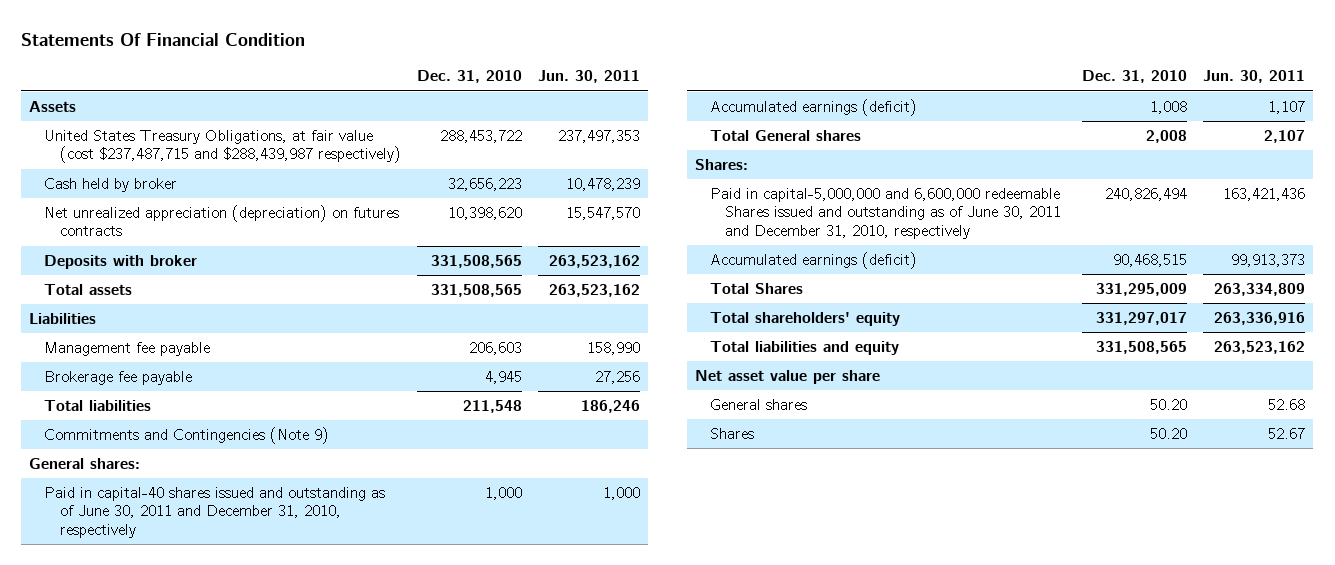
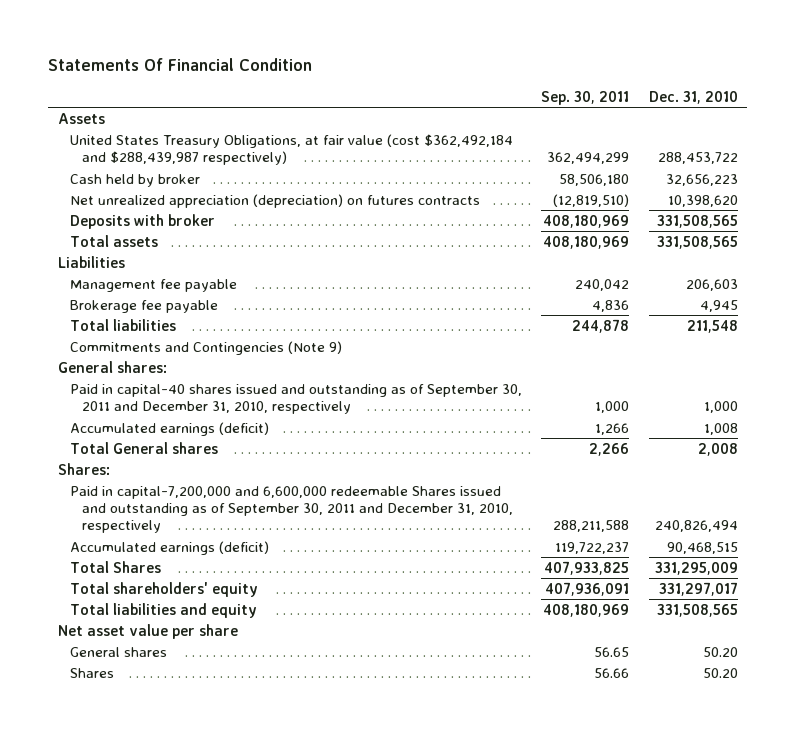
[537,70,640,84] Jun. 30, 2011 -> none
none -> [541,90,630,105] Sep. 30, 2011
[44,130,401,164] United States Treasury Obligations, at fair value (cost $237,487,715 and $288,439,987 respectively) -> [69,133,513,166] United States Treasury Obligations, at fair value (cost $362,492,184 and $288,439,987 respectively)
[44,487,386,538] Paid in capital-40 shares issued and outstanding as of June 30, 2011 and December 31, 2010, respectively -> [69,383,522,415] Paid in capital-40 shares issued and outstanding as of September 30, 2011 and December 31, 2010, respectively
[710,188,1062,239] Paid in capital-5,000,000 and 6,600,000 redeemable Shares issued and outstanding as of June 30, 2011 and December 31, 2010, respectively -> [69,485,513,534] Paid in capital-7,200,000 and 6,600,000 redeemable Shares issued and outstanding as of September 30, 2011 and December 31, 2010, respectively

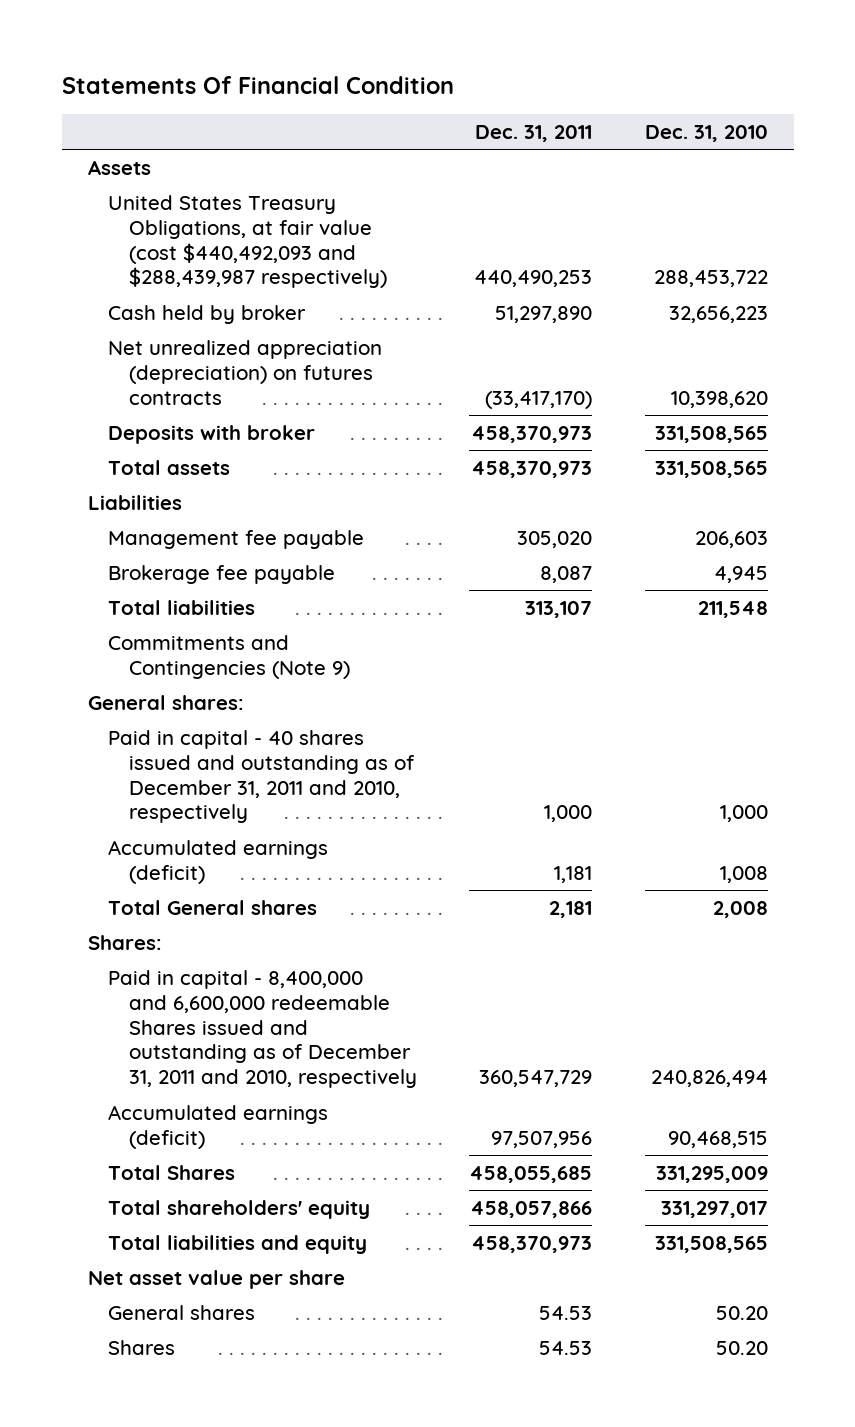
[541,90,630,105] Sep. 30, 2011 -> none
none -> [475,124,593,142] Dec. 31, 2011
[69,133,513,166] United States Treasury Obligations, at fair value (cost $362,492,184 and $288,439,987 respectively) -> [108,194,387,289] United States Treasury Obligations, at fair value (cost $440,492,093 and $288,439,987 respectively)
[69,383,522,415] Paid in capital-40 shares issued and outstanding as of September 30, 2011 and December 31, 2010, respectively -> [108,729,415,824] Paid in capital - 40 shares issued and outstanding as of December 31, 2011 and 2010, respectively
[69,485,513,534] Paid in capital-7,200,000 and 6,600,000 redeemable Shares issued and outstanding as of September 30, 2011 and December 31, 2010, respectively -> [108,969,417,1089] Paid in capital - 8,400,000 and 6,600,000 redeemable Shares issued and outstanding as of December 31, 2011 and 2010, respectively

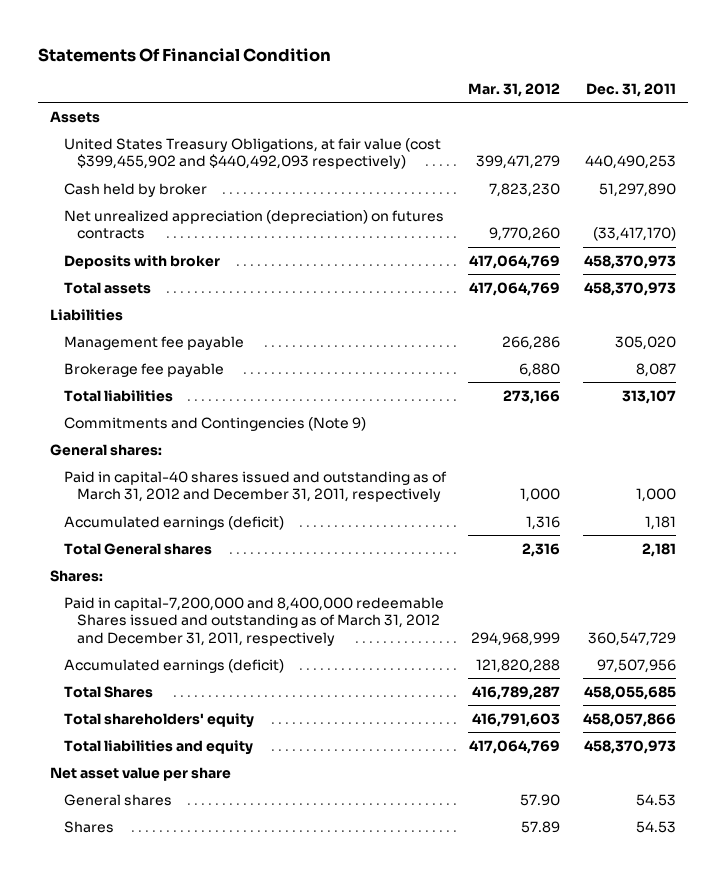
[644,124,768,142] Dec. 31, 2010 -> none
none -> [468,82,561,97] Mar. 31, 2012
[108,194,387,289] United States Treasury Obligations, at fair value (cost $440,492,093 and $288,439,987 respectively) -> [63,137,441,170] United States Treasury Obligations, at fair value (cost $399,455,902 and $440,492,093 respectively)
[108,729,415,824] Paid in capital - 40 shares issued and outstanding as of December 31, 2011 and 2010, respectively -> [63,470,447,503] Paid in capital-40 shares issued and outstanding as of March 31, 2012 and December 31, 2011, respectively
[108,969,417,1089] Paid in capital - 8,400,000 and 6,600,000 redeemable Shares issued and outstanding as of December 31, 2011 and 2010, respectively -> [63,596,444,646] Paid in capital-7,200,000 and 8,400,000 redeemable Shares issued and outstanding as of March 31, 2012 and December 31, 2011, respectively

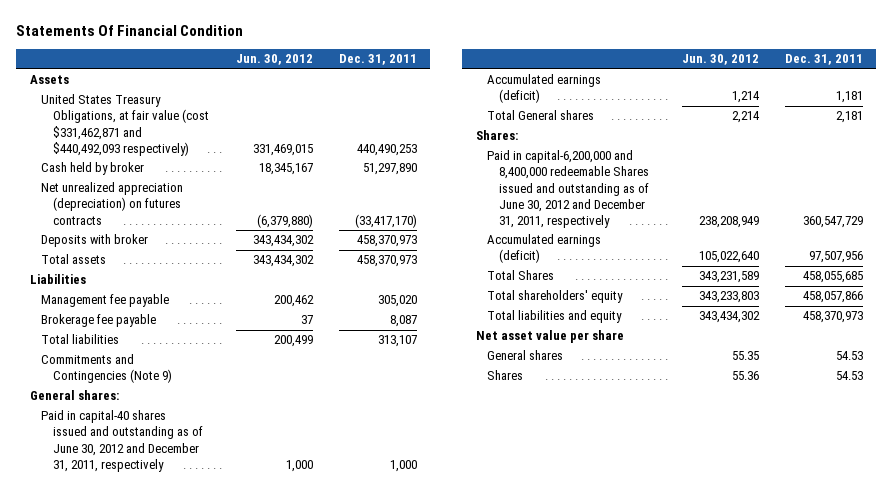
[468,82,561,97] Mar. 31, 2012 -> none
none -> [235,54,313,66] Jun. 30, 2012
[63,137,441,170] United States Treasury Obligations, at fair value (cost $399,455,902 and $440,492,093 respectively) -> [41,94,209,156] United States Treasury Obligations, at fair value (cost $331,462,871 and $440,492,093 respectively)
[63,470,447,503] Paid in capital-40 shares issued and outstanding as of March 31, 2012 and December 31, 2011, respectively -> [41,410,203,472] Paid in capital-40 shares issued and outstanding as of June 30, 2012 and December 31, 2011, respectively
[63,596,444,646] Paid in capital-7,200,000 and 8,400,000 redeemable Shares issued and outstanding as of March 31, 2012 and December 31, 2011, respectively -> [487,150,650,228] Paid in capital-6,200,000 and 8,400,000 redeemable Shares issued and outstanding as of June 30, 2012 and December 31, 2011, respectively

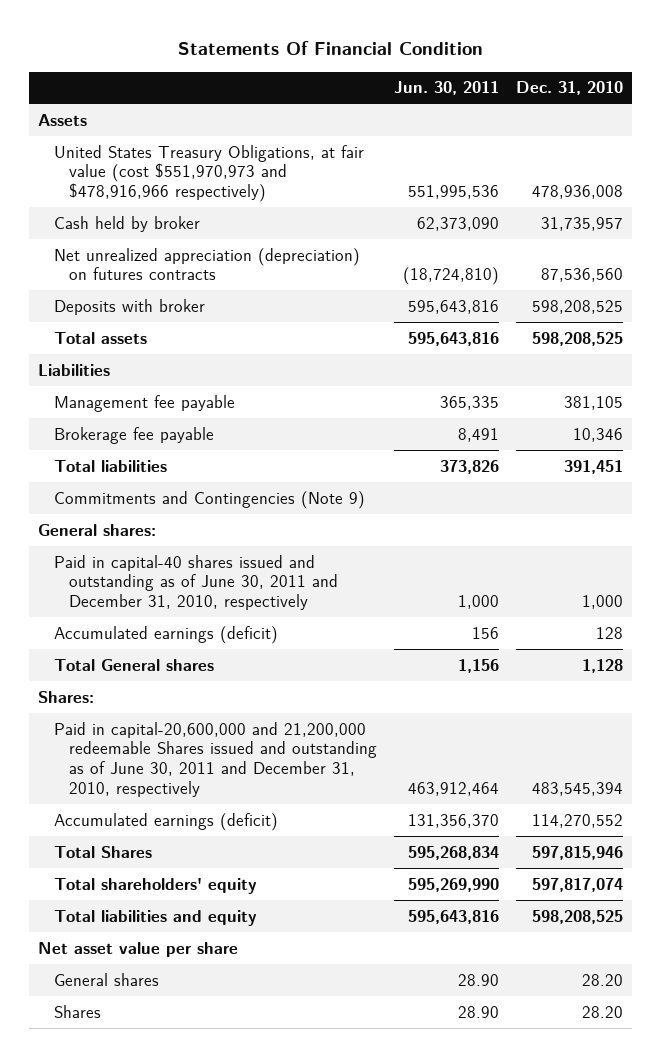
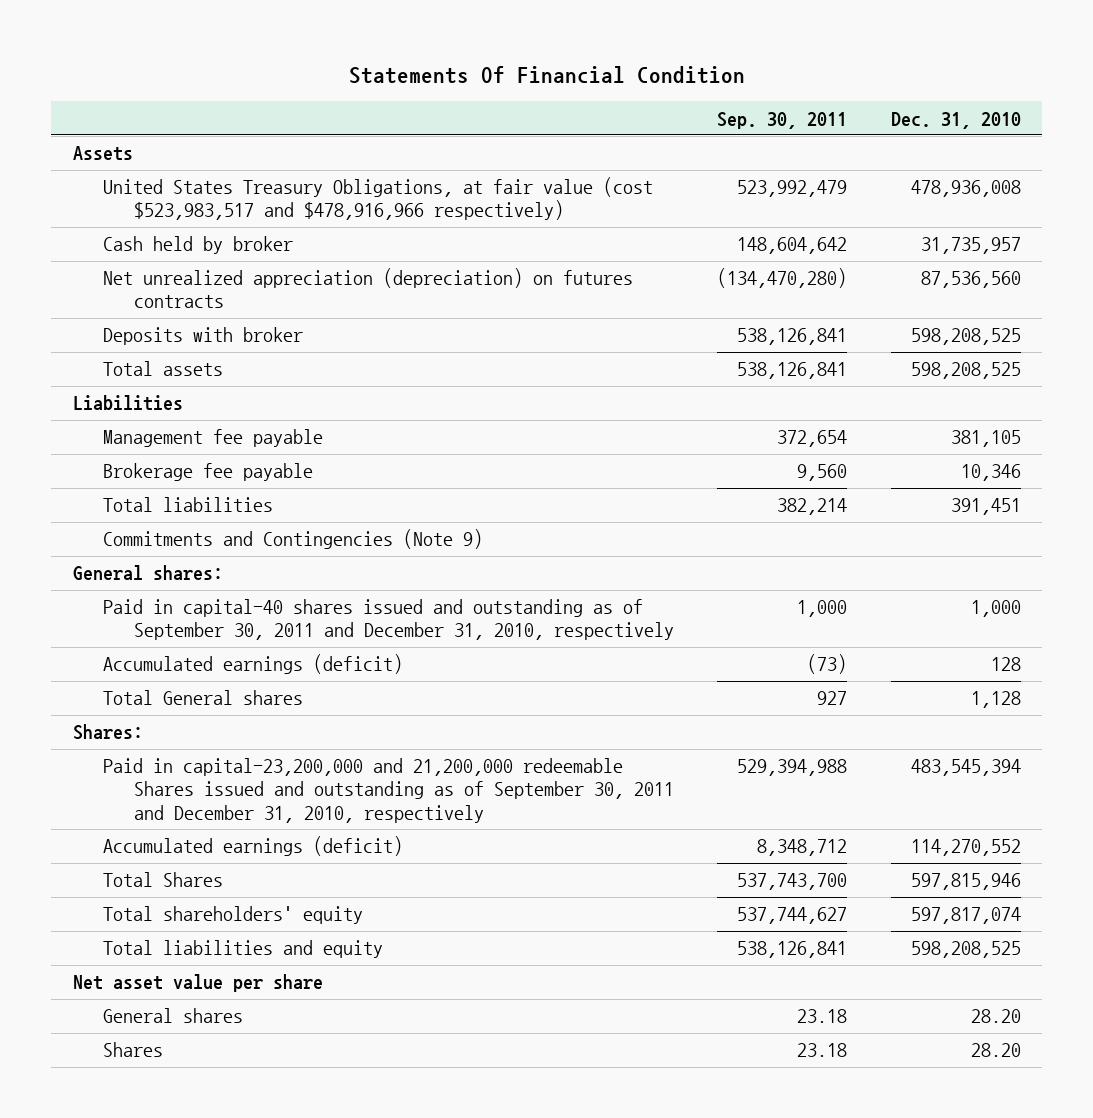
[394,81,500,96] Jun. 30, 2011 -> none
none -> [717,111,848,129] Sep. 30, 2011
[53,144,364,203] United States Treasury Obligations, at fair value (cost $551,970,973 and $478,916,966 respectively) -> [103,177,654,221] United States Treasury Obligations, at fair value (cost $523,983,517 and $478,916,966 respectively)
[53,554,339,611] Paid in capital-40 shares issued and outstanding as of June 30, 2011 and December 31, 2010, respectively -> [103,599,675,641] Paid in capital-40 shares issued and outstanding as of September 30, 2011 and December 31, 2010, respectively
[53,721,378,797] Paid in capital-20,600,000 and 21,200,000 redeemable Shares issued and outstanding as of June 30, 2011 and December 31, 2010, respectively -> [103,758,675,823] Paid in capital-23,200,000 and 21,200,000 redeemable Shares issued and outstanding as of September 30, 2011 and December 31, 2010, respectively

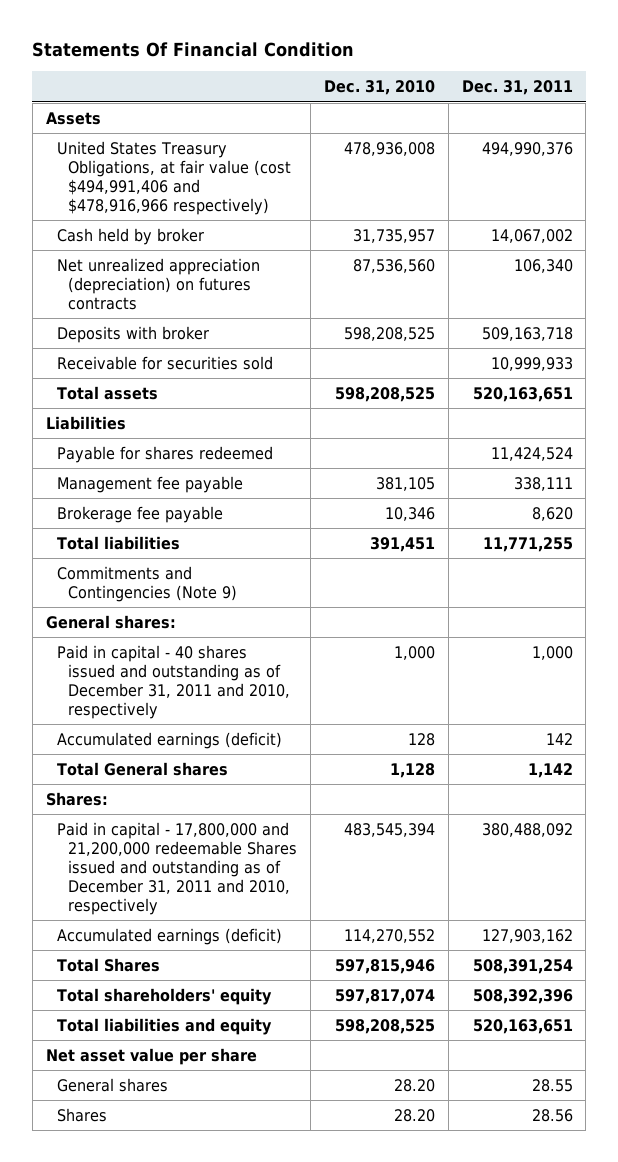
[717,111,848,129] Sep. 30, 2011 -> none
none -> [461,80,573,96] Dec. 31, 2011
[103,177,654,221] United States Treasury Obligations, at fair value (cost $523,983,517 and $478,916,966 respectively) -> [57,140,292,215] United States Treasury Obligations, at fair value (cost $494,991,406 and $478,916,966 respectively)
none -> [57,355,274,370] Receivable for securities sold
none -> [57,445,274,463] Payable for shares redeemed
[103,599,675,641] Paid in capital-40 shares issued and outstanding as of September 30, 2011 and December 31, 2010, respectively -> [57,644,291,719] Paid in capital - 40 shares issued and outstanding as of December 31, 2011 and 2010, respectively
[103,758,675,823] Paid in capital-23,200,000 and 21,200,000 redeemable Shares issued and outstanding as of September 30, 2011 and December 31, 2010, respectively -> [57,821,298,915] Paid in capital - 17,800,000 and 21,200,000 redeemable Shares issued and outstanding as of December 31, 2011 and 2010, respectively

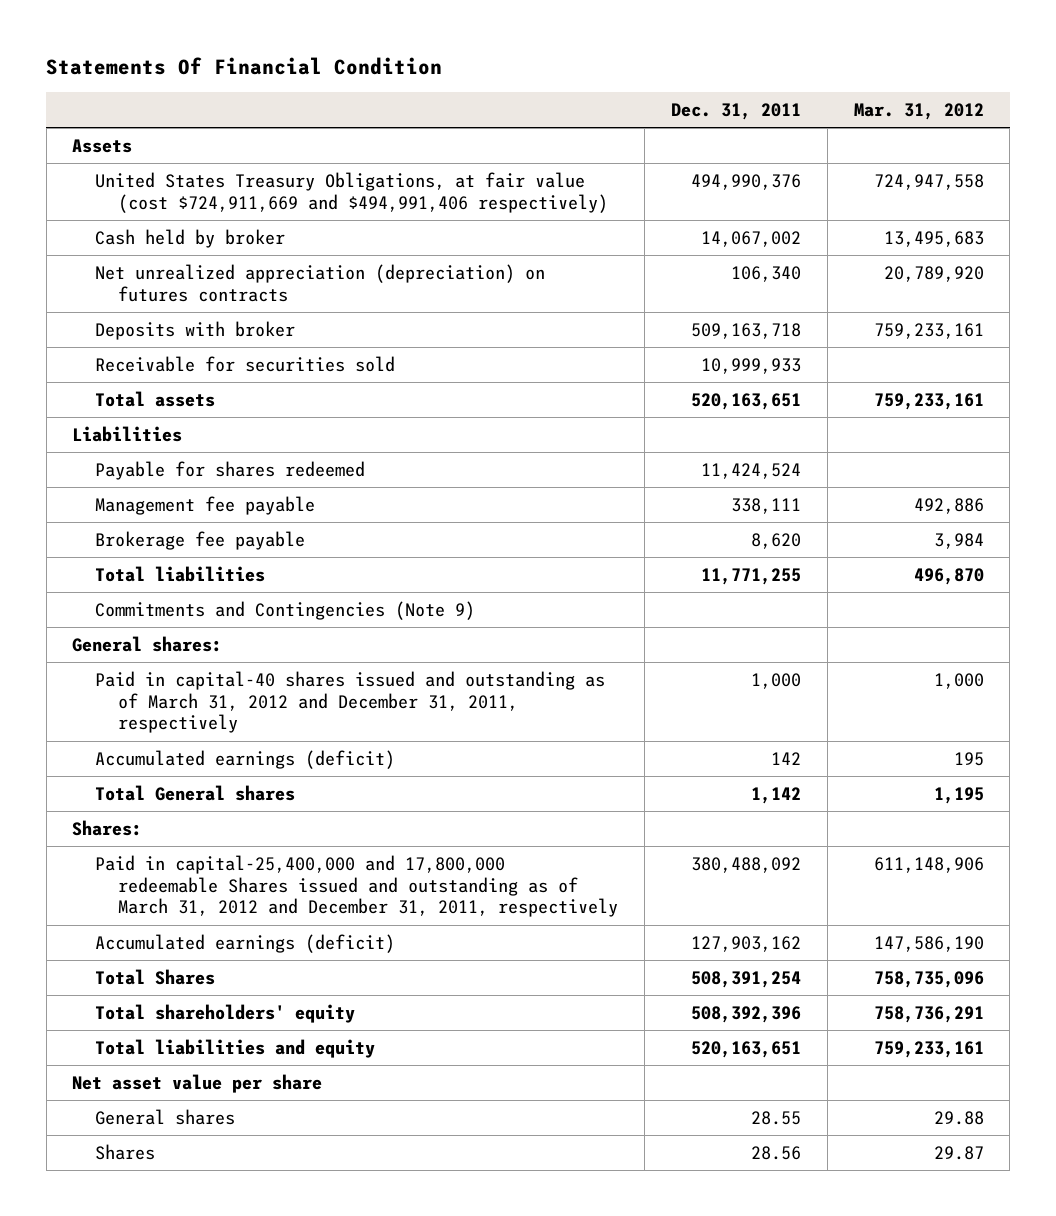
[323,80,435,96] Dec. 31, 2010 -> none
none -> [853,102,984,120] Mar. 31, 2012
[57,140,292,215] United States Treasury Obligations, at fair value (cost $494,991,406 and $478,916,966 respectively) -> [95,171,609,213] United States Treasury Obligations, at fair value (cost $724,911,669 and $494,991,406 respectively)
[57,644,291,719] Paid in capital - 40 shares issued and outstanding as of December 31, 2011 and 2010, respectively -> [95,670,606,734] Paid in capital-40 shares issued and outstanding as of March 31, 2012 and December 31, 2011, respectively
[57,821,298,915] Paid in capital - 17,800,000 and 21,200,000 redeemable Shares issued and outstanding as of December 31, 2011 and 2010, respectively -> [95,854,619,918] Paid in capital-25,400,000 and 17,800,000 redeemable Shares issued and outstanding as of March 31, 2012 and December 31, 2011, respectively

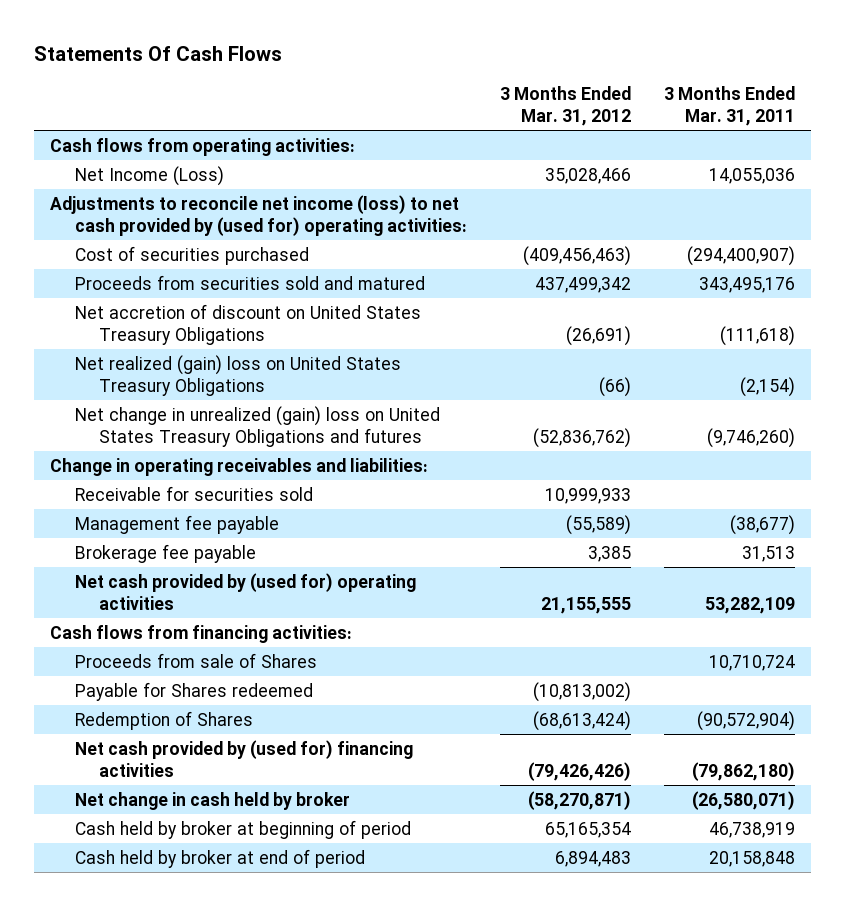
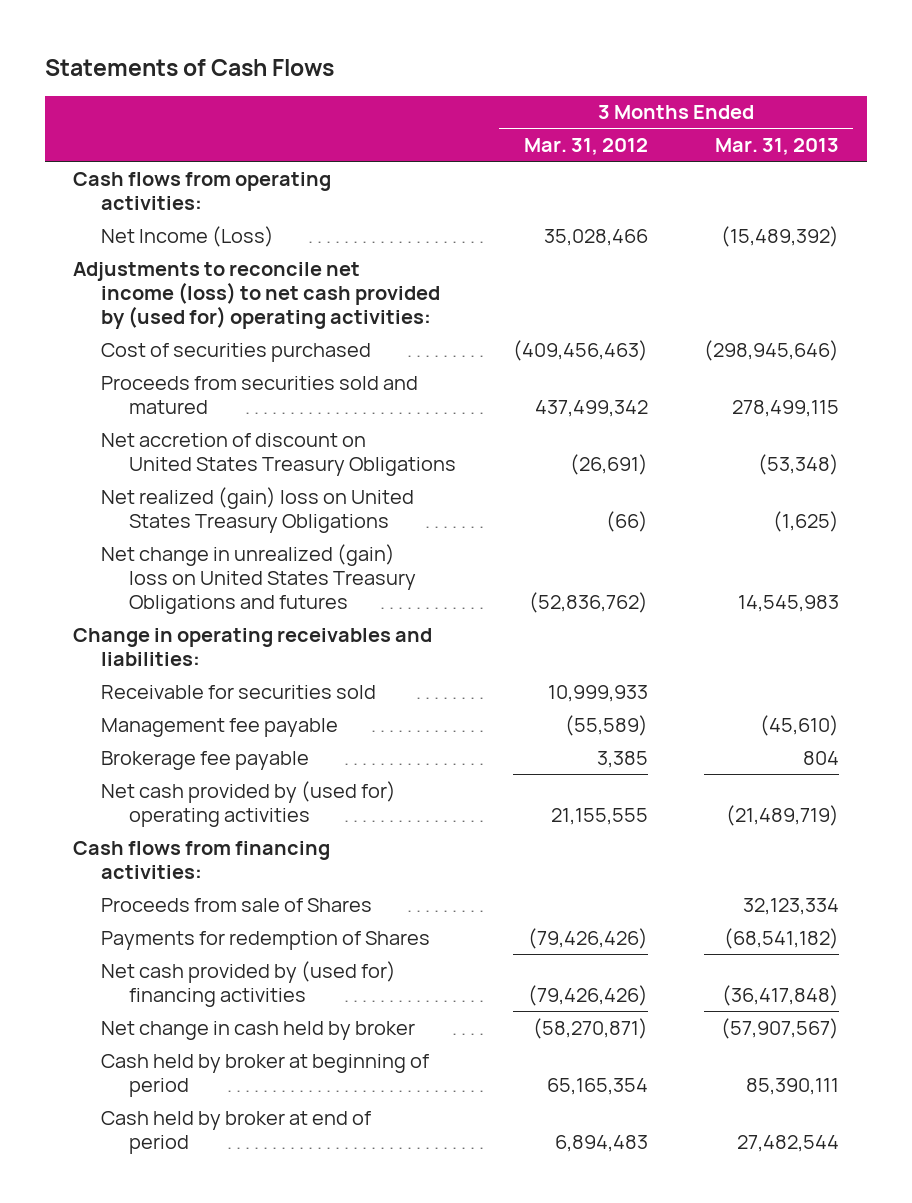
[33,46,282,62] Statements Of Cash Flows -> [45,58,335,76] Statements of Cash Flows
[663,85,795,127] 3 Months Ended Mar. 31, 2011 -> none
none -> [714,138,839,156] Mar. 31, 2013
[74,681,313,701] Payable for Shares redeemed -> none
[74,710,253,730] Redemption of Shares -> [101,930,431,950] Payments for redemption of Shares
[532,710,631,731] (68,613,424) -> [527,927,648,949] (79,426,426)

